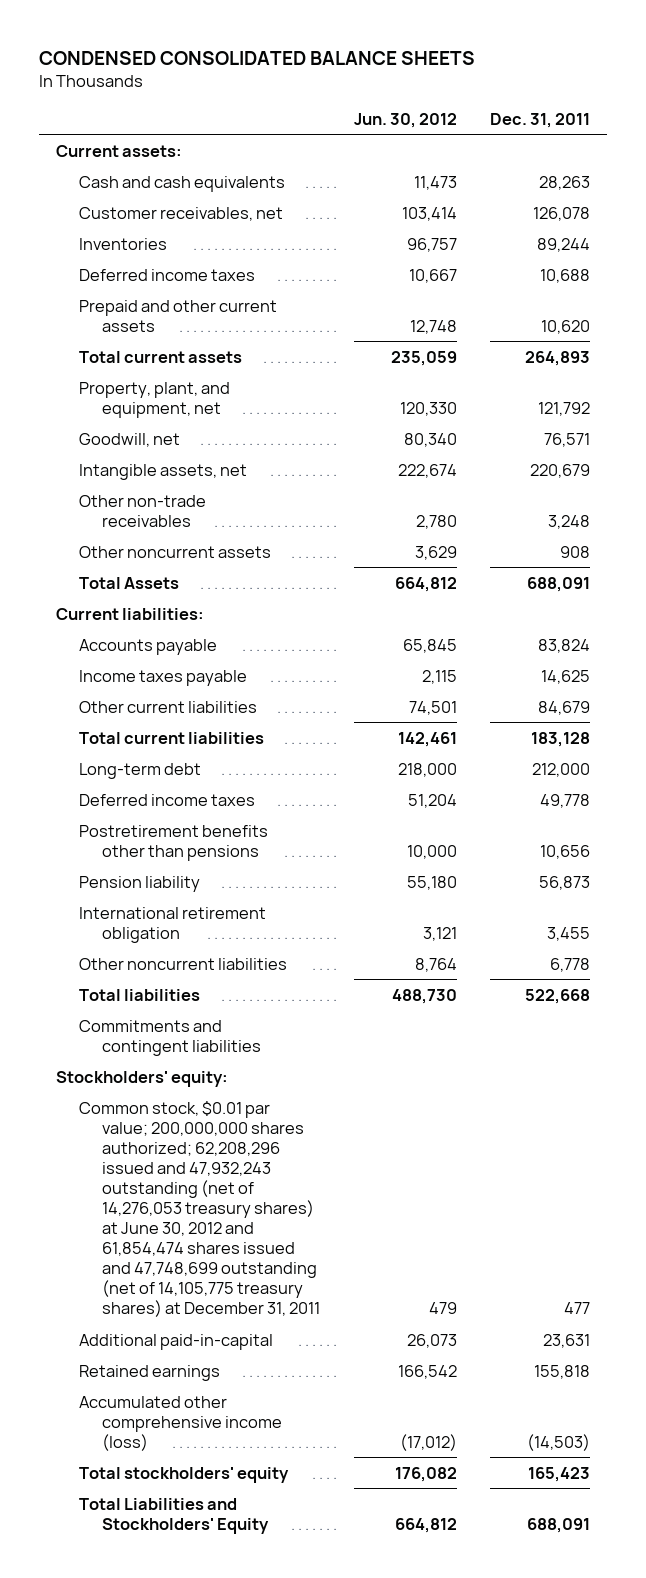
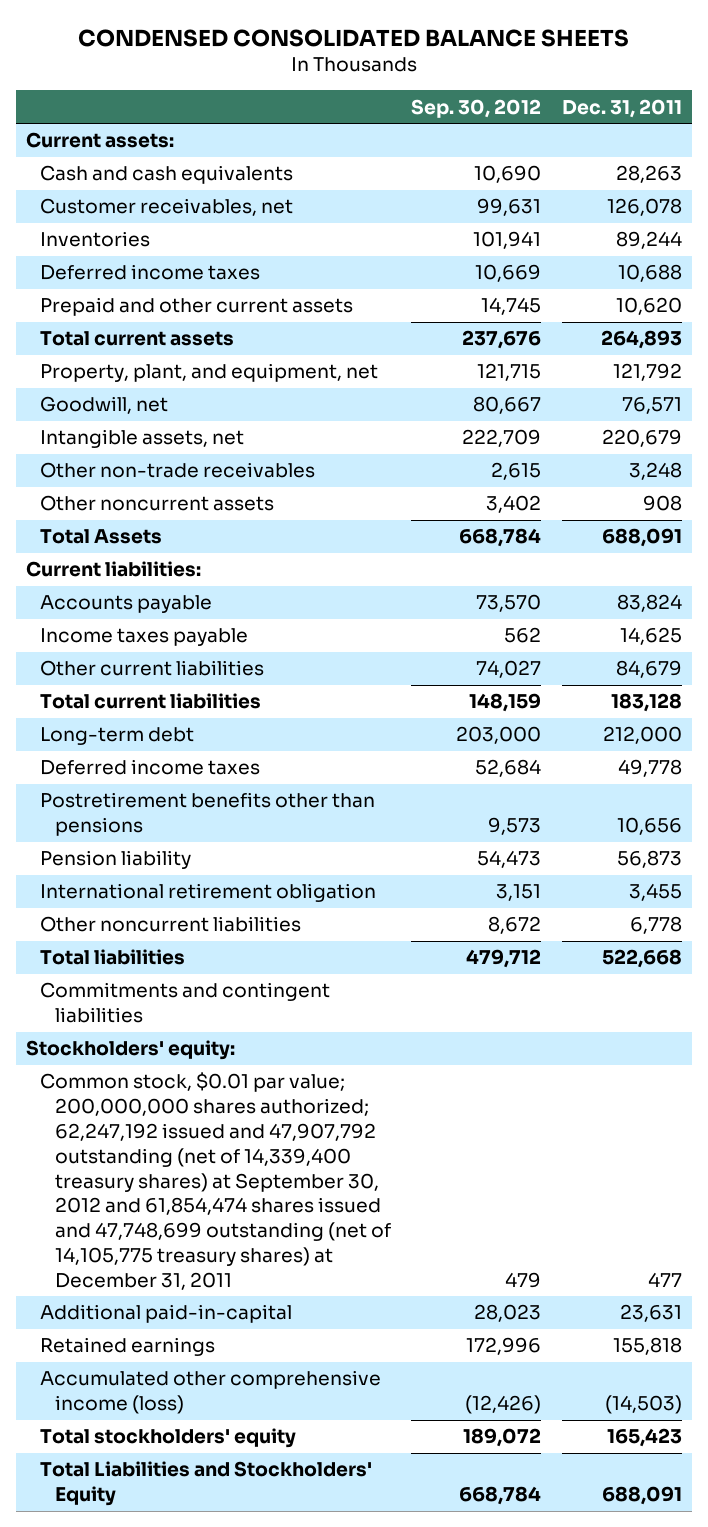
[353,112,457,128] Jun. 30, 2012 -> none
none -> [411,98,542,118] Sep. 30, 2012
[78,1100,320,1318] Common stock, $0.01 par value; 200,000,000 shares authorized; 62,208,296 issued and 47,932,243 outstanding (net of 14,276,053 treasury shares) at June 30, 2012 and 61,854,474 shares issued and 47,748,699 outstanding (net of 14,105,775 treasury shares) at December 31, 2011 -> [40,1072,391,1290] Common stock, $0.01 par value; 200,000,000 shares authorized; 62,247,192 issued and 47,907,792 outstanding (net of 14,339,400 treasury shares) at September 30, 2012 and 61,854,474 shares issued and 47,748,699 outstanding (net of 14,105,775 treasury shares) at December 31, 2011

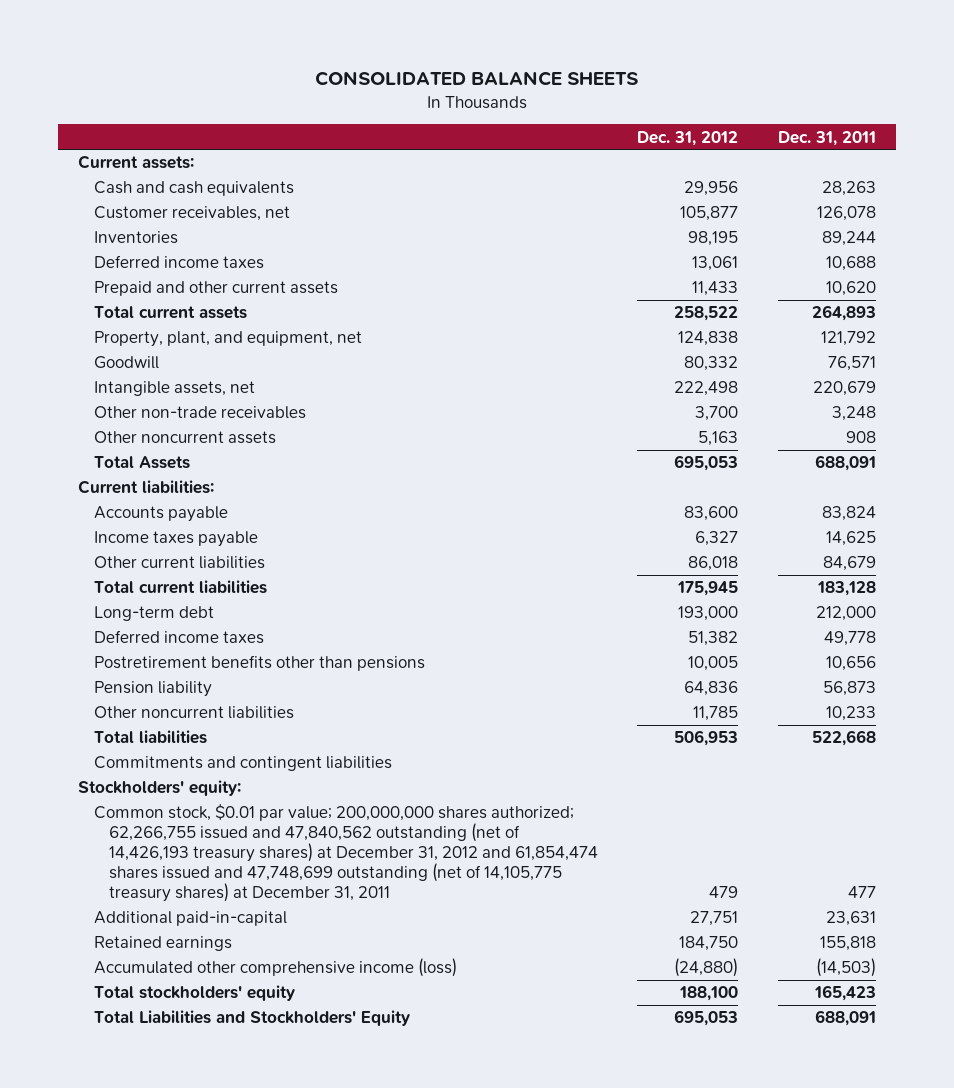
[77,28,629,47] CONDENSED CONSOLIDATED BALANCE SHEETS -> [315,70,639,86] CONSOLIDATED BALANCE SHEETS
[411,98,542,118] Sep. 30, 2012 -> none
none -> [637,130,739,146] Dec. 31, 2012
[40,396,169,415] Goodwill, net -> [93,356,159,370] Goodwill
[40,883,377,903] International retirement obligation -> none
[629,916,682,935] 6,778 -> [825,706,876,722] 10,233
[40,1072,391,1290] Common stock, $0.01 par value; 200,000,000 shares authorized; 62,247,192 issued and 47,907,792 outstanding (net of 14,339,400 treasury shares) at September 30, 2012 and 61,854,474 shares issued and 47,748,699 outstanding (net of 14,105,775 treasury shares) at December 31, 2011 -> [93,804,598,903] Common stock, $0.01 par value; 200,000,000 shares authorized; 62,266,755 issued and 47,840,562 outstanding (net of 14,426,193 treasury shares) at December 31, 2012 and 61,854,474 shares issued and 47,748,699 outstanding (net of 14,105,775 treasury shares) at December 31, 2011

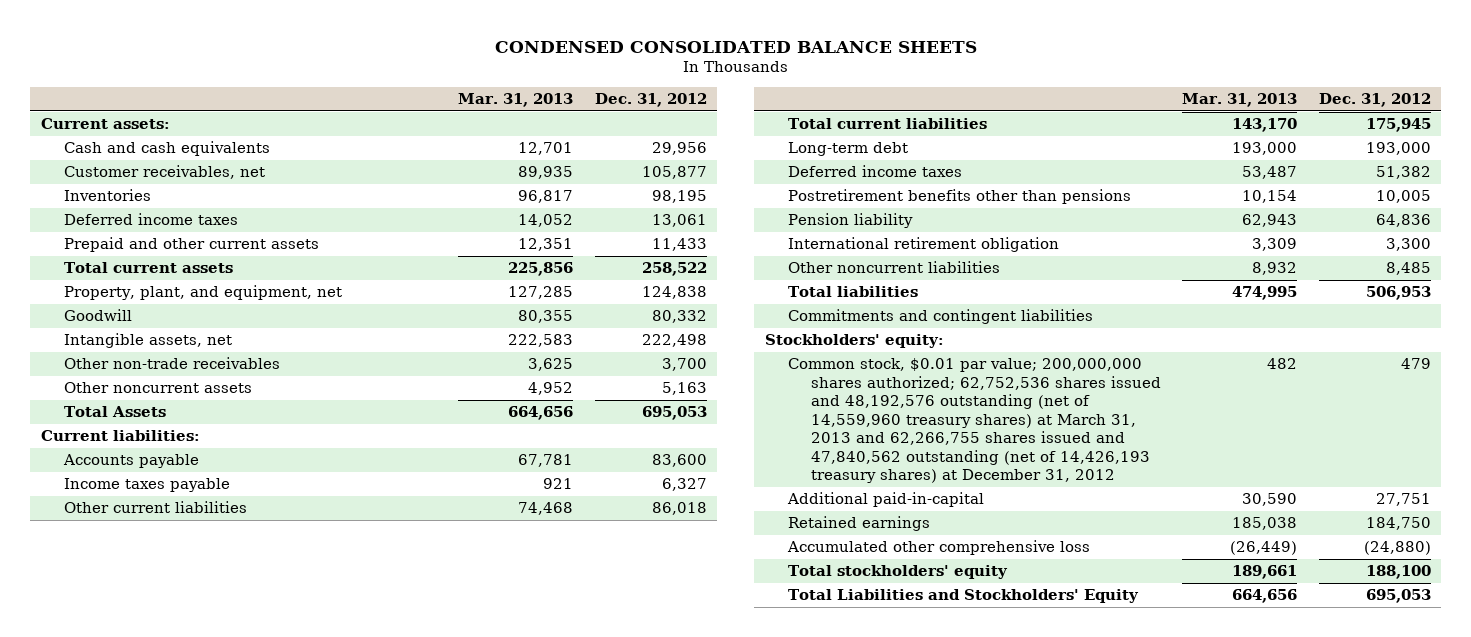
[315,70,639,86] CONSOLIDATED BALANCE SHEETS -> [494,40,977,53] CONDENSED CONSOLIDATED BALANCE SHEETS
[777,130,876,146] Dec. 31, 2011 -> none
none -> [458,93,574,108] Mar. 31, 2013
none -> [787,237,1059,253] International retirement obligation
[693,706,739,722] 11,785 -> [1385,262,1431,276] 8,485
[93,804,598,903] Common stock, $0.01 par value; 200,000,000 shares authorized; 62,266,755 issued and 47,840,562 outstanding (net of 14,426,193 treasury shares) at December 31, 2012 and 61,854,474 shares issued and 47,748,699 outstanding (net of 14,105,775 treasury shares) at December 31, 2011 -> [787,358,1161,484] Common stock, $0.01 par value; 200,000,000 shares authorized; 62,752,536 shares issued and 48,192,576 outstanding (net of 14,559,960 treasury shares) at March 31, 2013 and 62,266,755 shares issued and 47,840,562 outstanding (net of 14,426,193 treasury shares) at December 31, 2012
[93,958,457,978] Accumulated other comprehensive income (loss) -> [786,540,1090,556] Accumulated other comprehensive loss

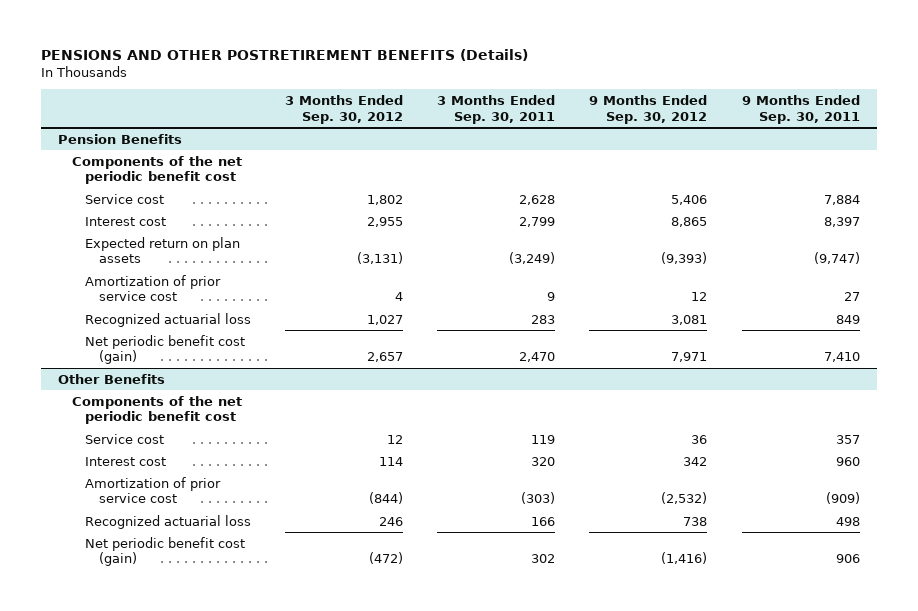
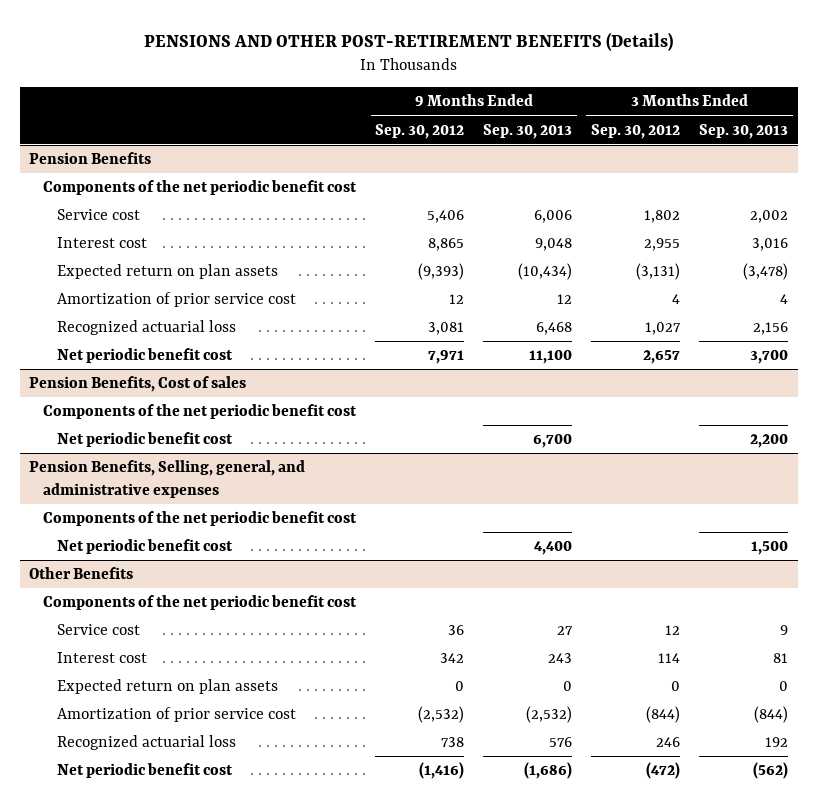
[41,49,529,62] PENSIONS AND OTHER POSTRETIREMENT BENEFITS (Details) -> [143,31,673,51] PENSIONS AND OTHER POST-RETIREMENT BENEFITS (Details)
[437,94,556,124] 3 Months Ended Sep. 30, 2011 -> none
[741,94,860,124] 9 Months Ended Sep. 30, 2011 -> none
none -> [483,123,573,139] Sep. 30, 2013
none -> [699,123,789,139] Sep. 30, 2013
[85,334,246,365] Net periodic benefit cost (gain) -> [57,348,234,364] Net periodic benefit cost
none -> [29,376,247,393] Pension Benefits, Cost of sales
none -> [43,404,358,420] Components of the net periodic benefit cost
none -> [57,432,234,448] Net periodic benefit cost
none -> [29,460,306,498] Pension Benefits, Selling, general, and administrative expenses
none -> [43,511,358,527] Components of the net periodic benefit cost
none -> [57,539,234,555] Net periodic benefit cost
none -> [57,679,279,695] Expected return on plan assets
[85,536,246,567] Net periodic benefit cost (gain) -> [57,763,234,779] Net periodic benefit cost

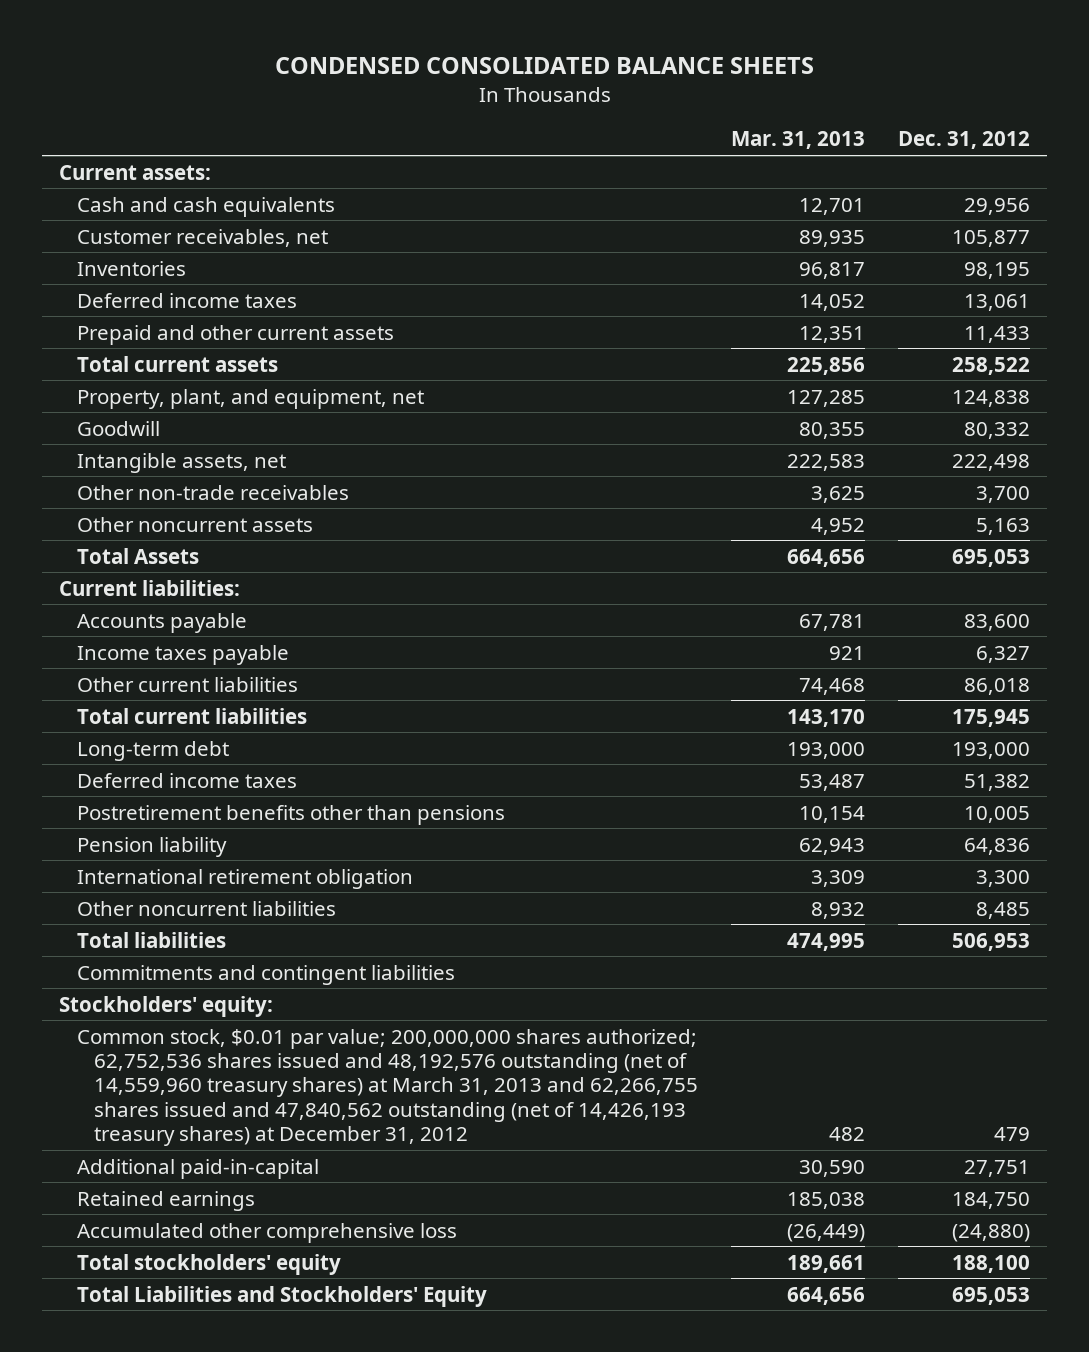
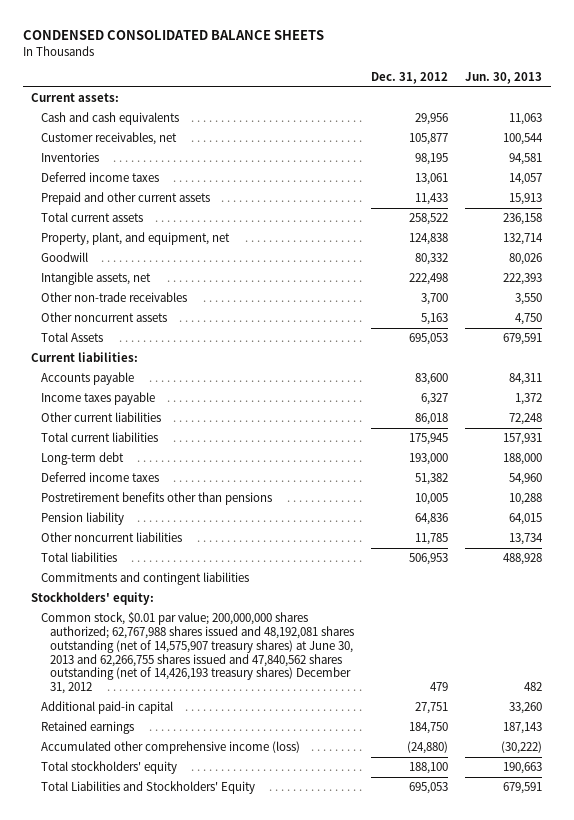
[731,131,866,150] Mar. 31, 2013 -> none
none -> [465,72,543,85] Jun. 30, 2013
[76,868,413,889] International retirement obligation -> none
[976,901,1031,919] 8,485 -> [414,533,448,546] 11,785
[76,1028,699,1146] Common stock, $0.01 par value; 200,000,000 shares authorized; 62,752,536 shares issued and 48,192,576 outstanding (net of 14,559,960 treasury shares) at March 31, 2013 and 62,266,755 shares issued and 47,840,562 outstanding (net of 14,426,193 treasury shares) at December 31, 2012 -> [40,612,354,695] Common stock, $0.01 par value; 200,000,000 shares authorized; 62,767,988 shares issued and 48,192,081 shares outstanding (net of 14,575,907 treasury shares) at June 30, 2013 and 62,266,755 shares issued and 47,840,562 shares outstanding (net of 14,426,193 treasury shares) December 31, 2012
[76,1158,319,1179] Additional paid-in-capital -> [40,701,173,715] Additional paid-in capital
[76,1222,457,1243] Accumulated other comprehensive loss -> [40,741,300,755] Accumulated other comprehensive income (loss)

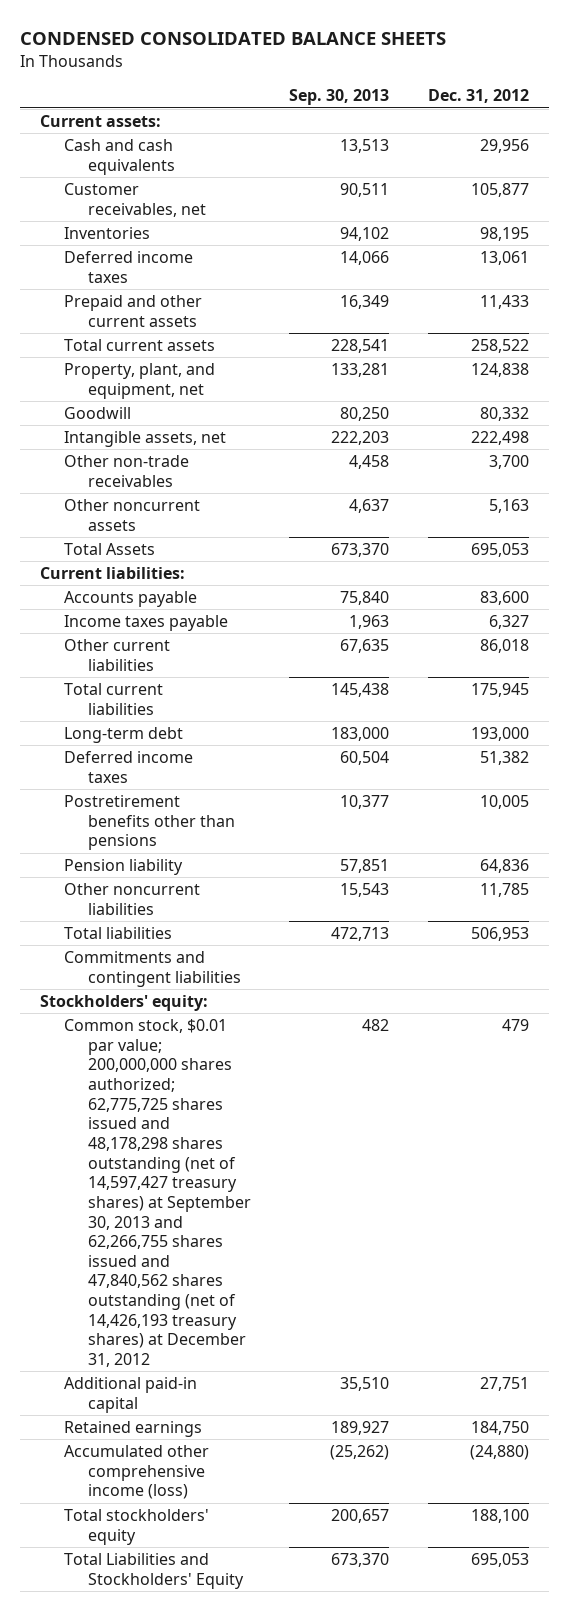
[465,72,543,85] Jun. 30, 2013 -> none
none -> [289,89,390,106] Sep. 30, 2013
[40,612,354,695] Common stock, $0.01 par value; 200,000,000 shares authorized; 62,767,988 shares issued and 48,192,081 shares outstanding (net of 14,575,907 treasury shares) at June 30, 2013 and 62,266,755 shares issued and 47,840,562 shares outstanding (net of 14,426,193 treasury shares) December 31, 2012 -> [63,1019,251,1368] Common stock, $0.01 par value; 200,000,000 shares authorized; 62,775,725 shares issued and 48,178,298 shares outstanding (net of 14,597,427 treasury shares) at September 30, 2013 and 62,266,755 shares issued and 47,840,562 shares outstanding (net of 14,426,193 treasury shares) at December 31, 2012

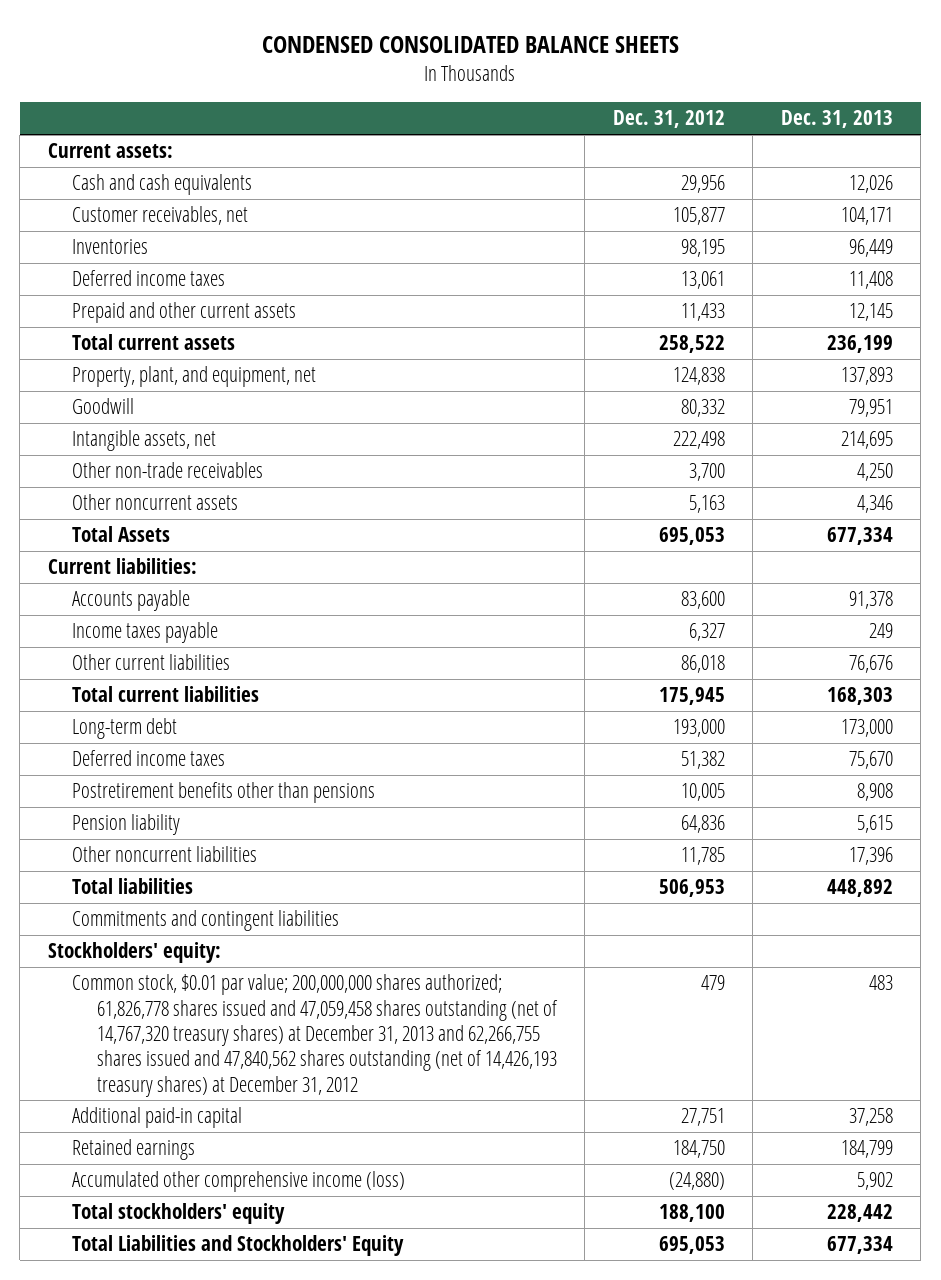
[289,89,390,106] Sep. 30, 2013 -> none
none -> [780,110,893,129] Dec. 31, 2013
[63,1019,251,1368] Common stock, $0.01 par value; 200,000,000 shares authorized; 62,775,725 shares issued and 48,178,298 shares outstanding (net of 14,597,427 treasury shares) at September 30, 2013 and 62,266,755 shares issued and 47,840,562 shares outstanding (net of 14,426,193 treasury shares) at December 31, 2012 -> [72,974,558,1097] Common stock, $0.01 par value; 200,000,000 shares authorized; 61,826,778 shares issued and 47,059,458 shares outstanding (net of 14,767,320 treasury shares) at December 31, 2013 and 62,266,755 shares issued and 47,840,562 shares outstanding (net of 14,426,193 treasury shares) at December 31, 2012

